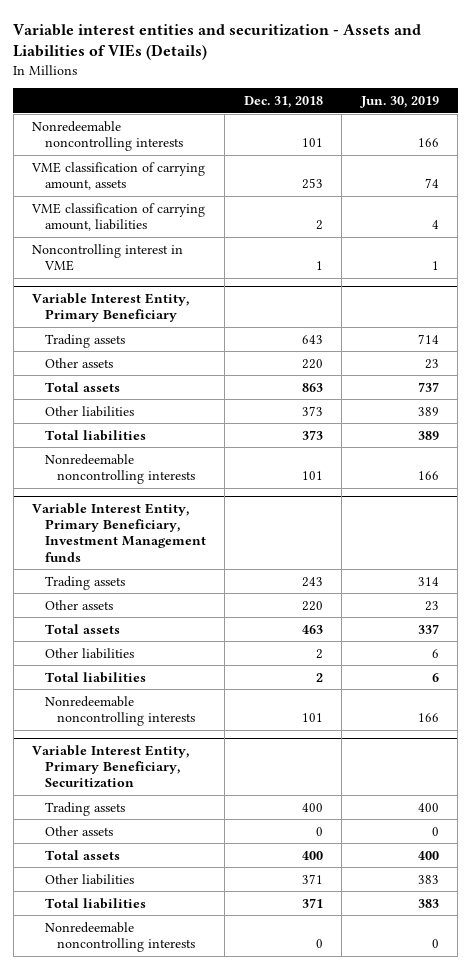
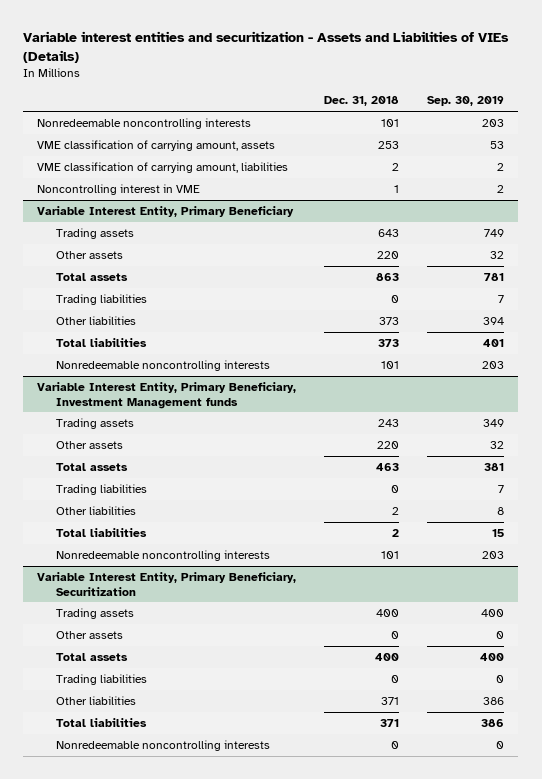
[359,95,439,108] Jun. 30, 2019 -> none
none -> [427,96,505,107] Sep. 30, 2019
none -> [55,293,147,305] Trading liabilities
none -> [55,483,147,495] Trading liabilities
none -> [55,673,147,685] Trading liabilities

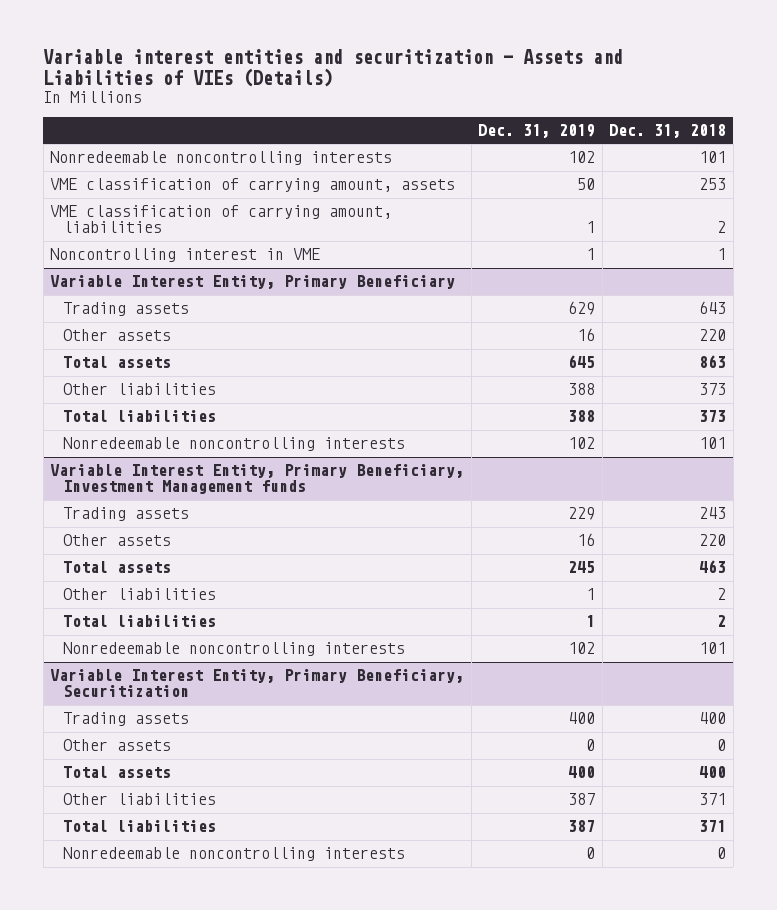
[427,96,505,107] Sep. 30, 2019 -> none
none -> [478,124,596,139] Dec. 31, 2019
[55,293,147,305] Trading liabilities -> none
[55,483,147,495] Trading liabilities -> none
[55,673,147,685] Trading liabilities -> none

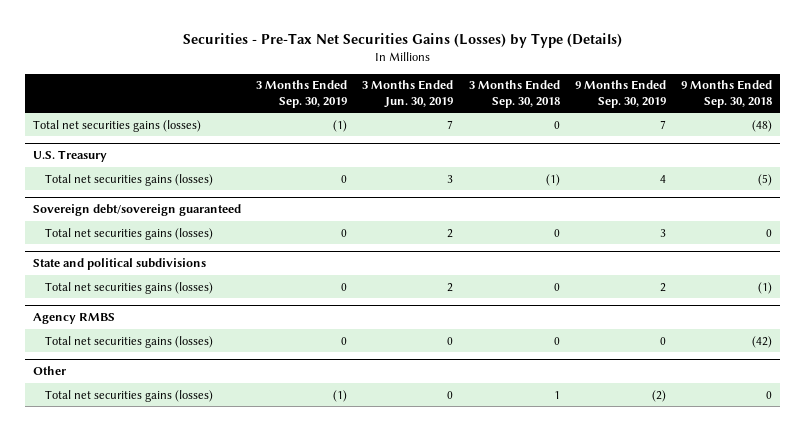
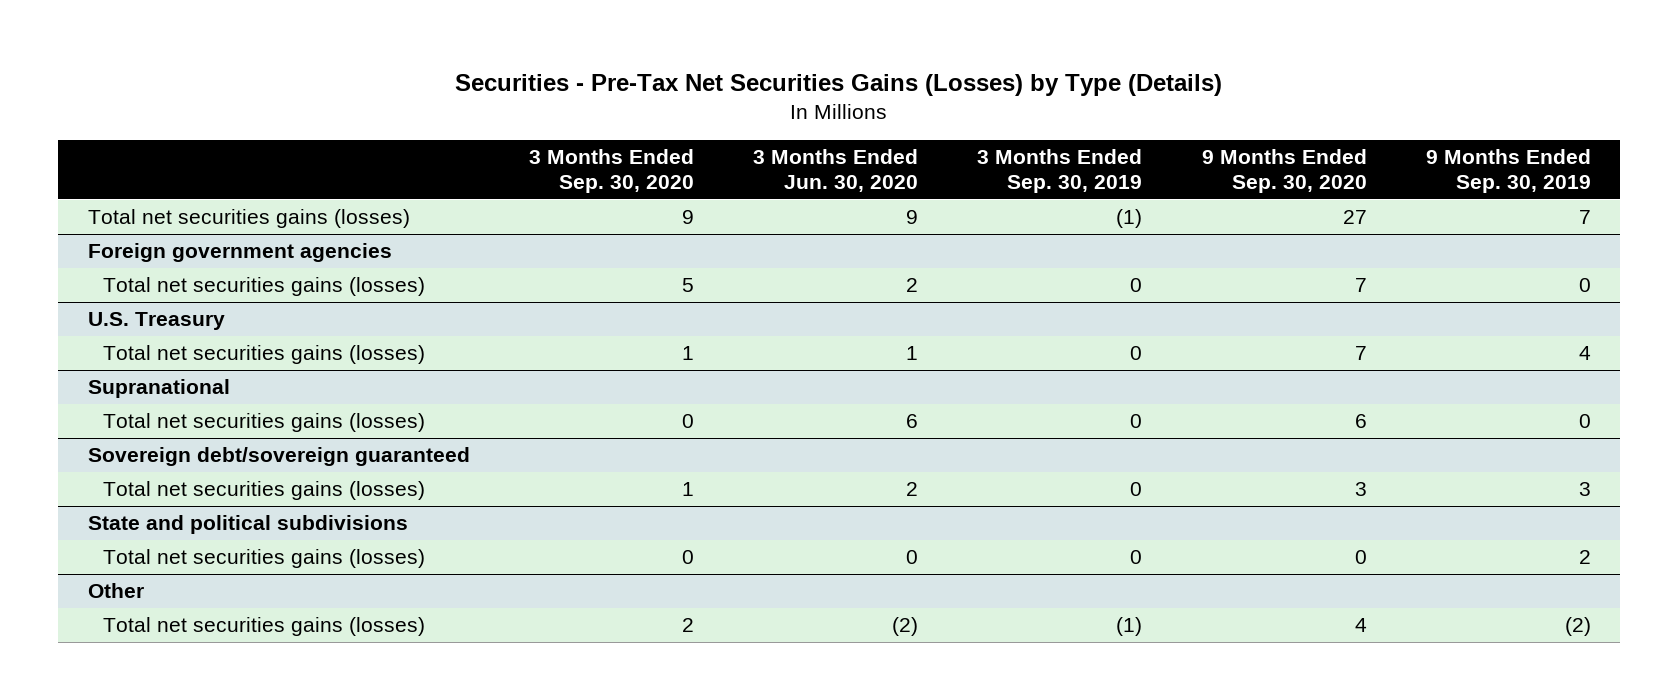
[362,80,454,108] 3 Months Ended Jun. 30, 2019 -> none
[468,80,560,108] 3 Months Ended Sep. 30, 2018 -> none
[681,80,773,108] 9 Months Ended Sep. 30, 2018 -> none
none -> [529,148,695,194] 3 Months Ended Sep. 30, 2020
none -> [753,148,919,193] 3 Months Ended Jun. 30, 2020
none -> [1201,148,1367,194] 9 Months Ended Sep. 30, 2020
none -> [88,243,393,263] Foreign government agencies
none -> [103,277,426,297] Total net securities gains (losses)
none -> [88,379,231,399] Supranational
none -> [103,413,426,433] Total net securities gains (losses)
[32,313,115,325] Agency RMBS -> none
[44,335,213,348] Total net securities gains (losses) -> none

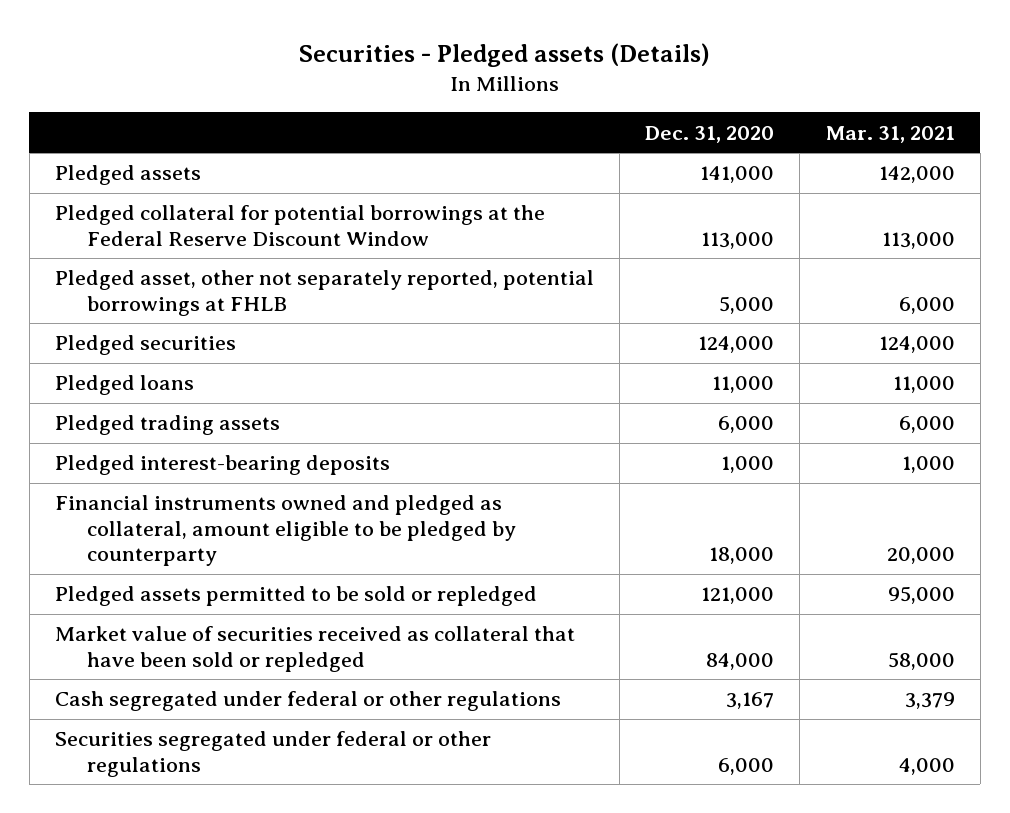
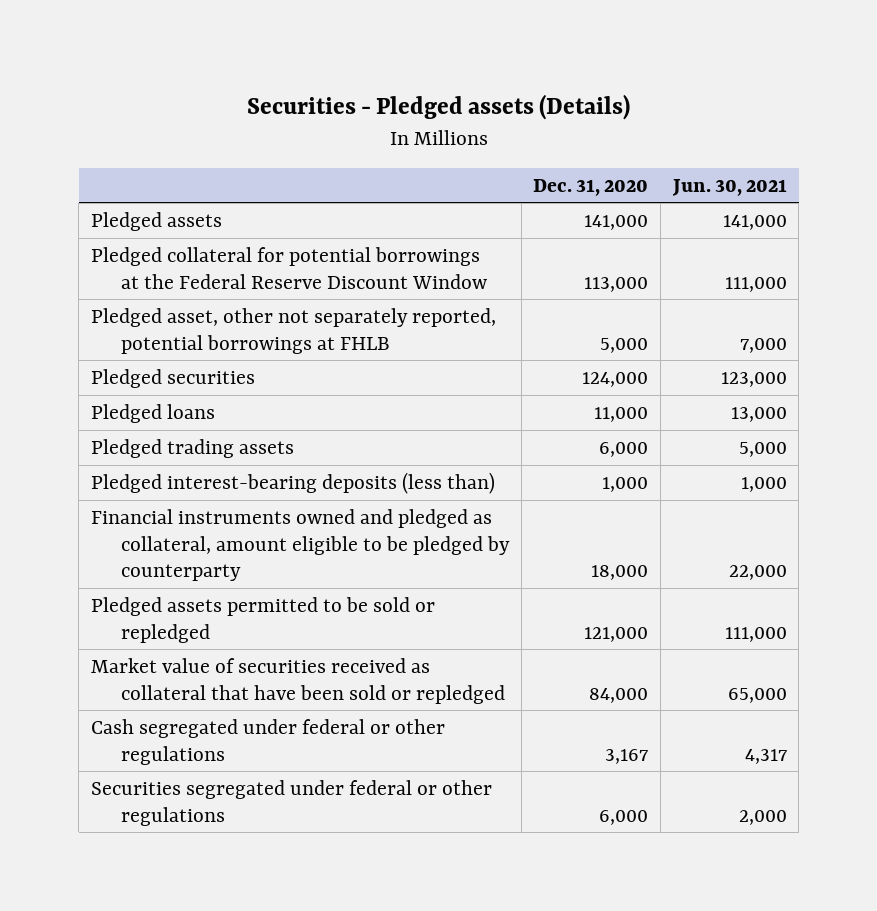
[825,125,955,143] Mar. 31, 2021 -> none
none -> [671,178,787,196] Jun. 30, 2021
[55,455,391,476] Pledged interest-bearing deposits -> [90,471,495,494] Pledged interest-bearing deposits (less than)

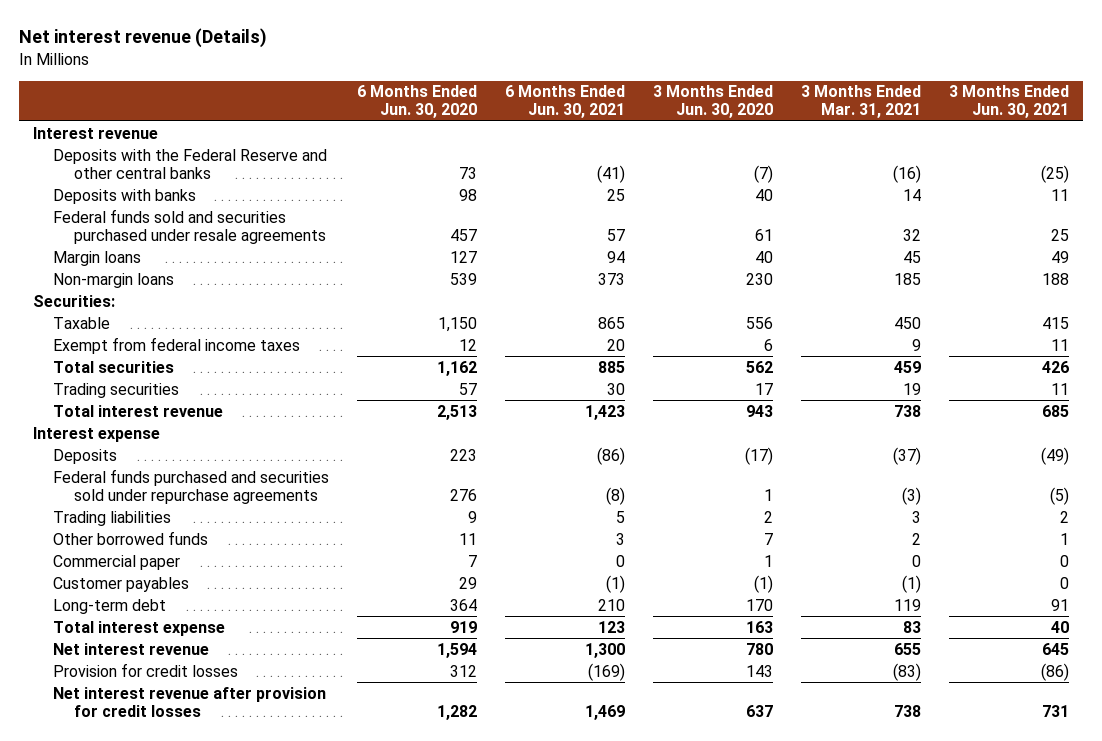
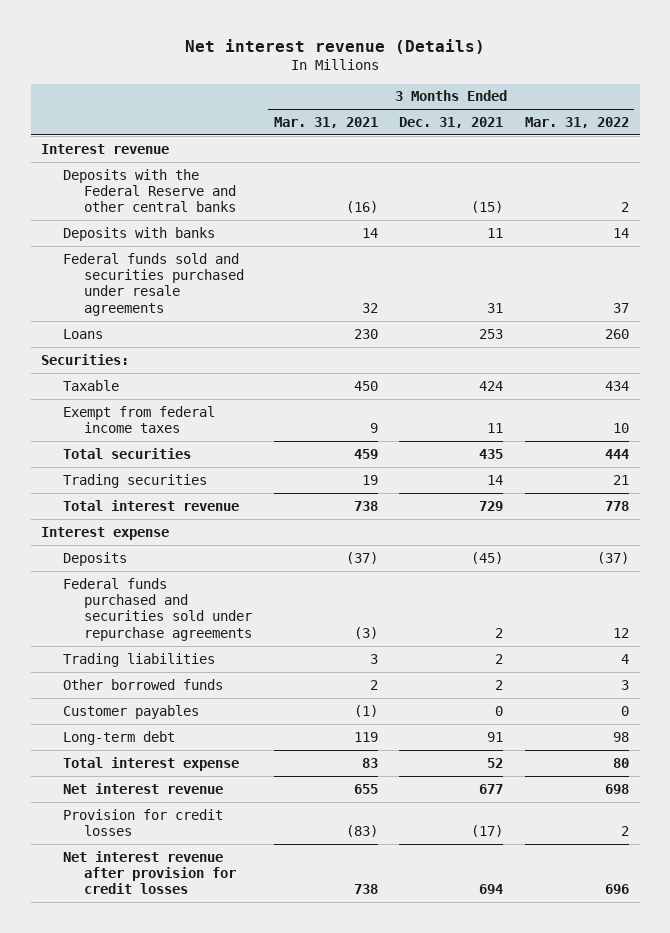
[357,85,478,119] 6 Months Ended Jun. 30, 2020 -> none
[505,85,626,119] 6 Months Ended Jun. 30, 2021 -> none
[653,85,774,119] 3 Months Ended Jun. 30, 2020 -> none
[948,85,1069,119] 3 Months Ended Jun. 30, 2021 -> none
none -> [399,117,504,129] Dec. 31, 2021
none -> [524,117,629,129] Mar. 31, 2022
[53,250,142,266] Margin loans -> none
[53,272,175,288] Non-margin loans -> [62,328,103,339] Loans
[893,272,921,285] 185 -> [353,328,378,339] 230
[53,554,181,570] Commercial paper -> none

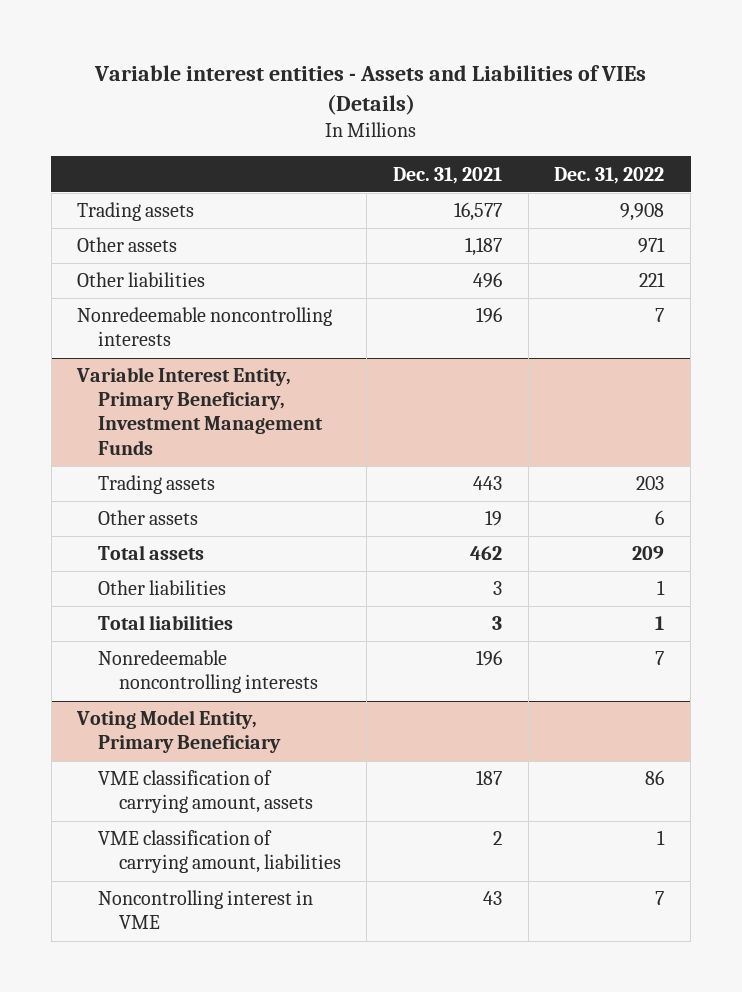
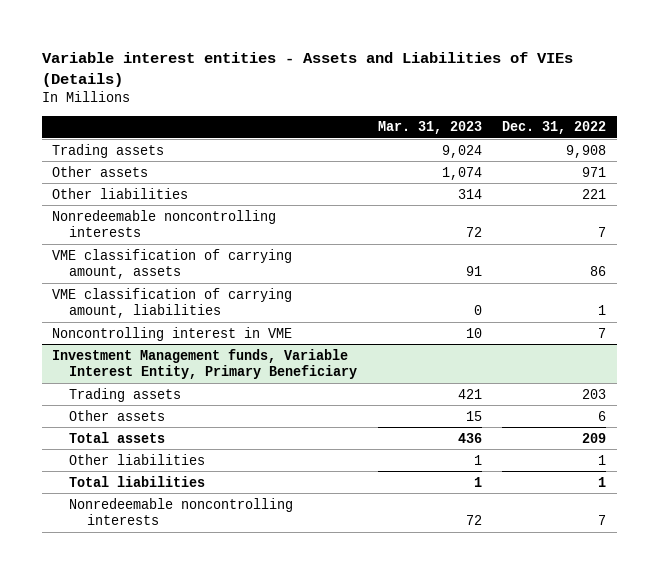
[393,166,503,184] Dec. 31, 2021 -> none
none -> [377,121,482,135] Mar. 31, 2023
none -> [52,248,293,279] VME classification of carrying amount, assets
none -> [52,287,293,318] VME classification of carrying amount, liabilities
none -> [52,326,293,341] Noncontrolling interest in VME
[76,367,324,455] Variable Interest Entity, Primary Beneficiary, Investment Management Funds -> [52,348,358,379] Investment Management funds, Variable Interest Entity, Primary Beneficiary
[76,710,282,754] Voting Model Entity, Primary Beneficiary -> none
[98,770,313,814] VME classification of carrying amount, assets -> none
[98,830,341,874] VME classification of carrying amount, liabilities -> none
[98,890,314,930] Noncontrolling interest in VME -> none

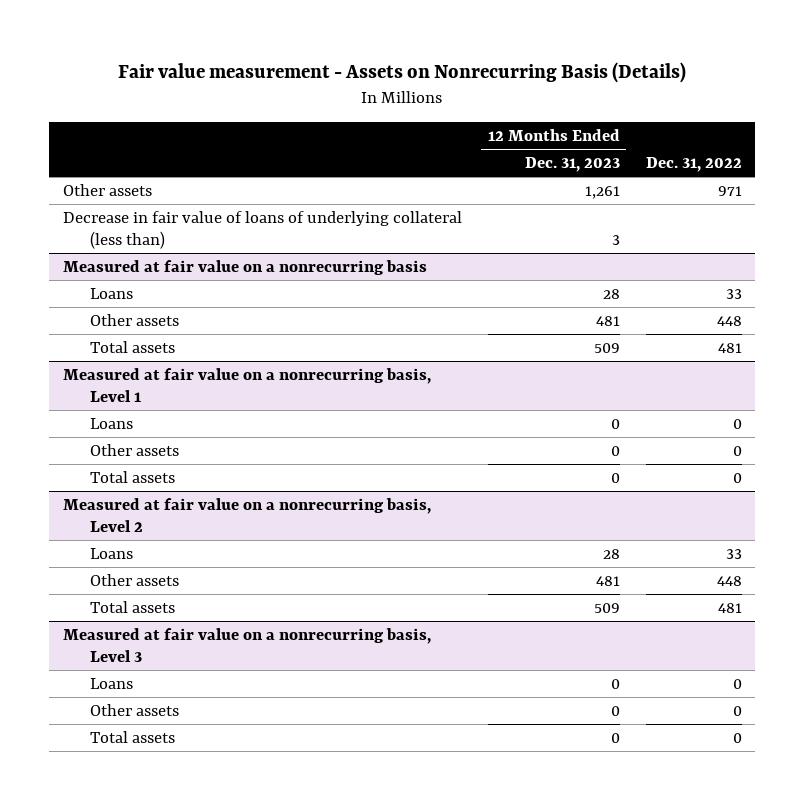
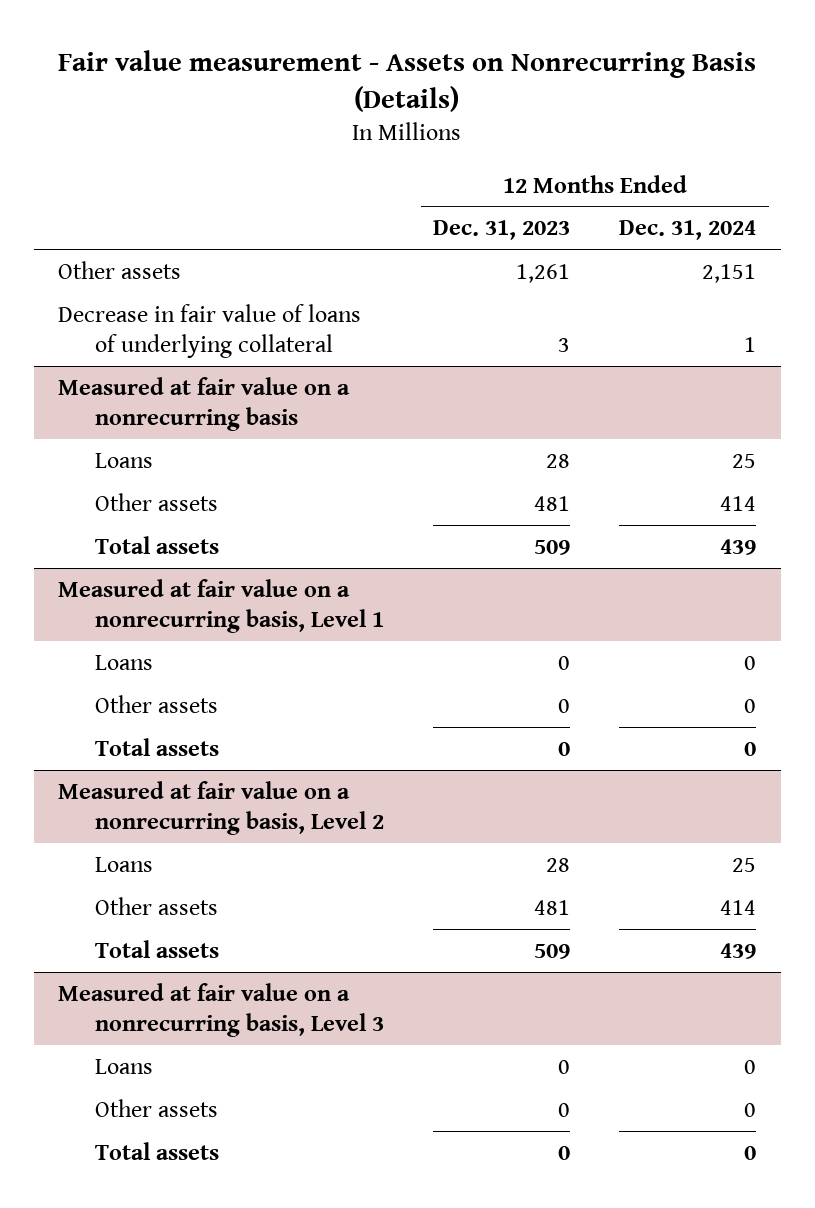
[646,156,743,172] Dec. 31, 2022 -> none
none -> [619,220,757,241] Dec. 31, 2024
[62,210,462,249] Decrease in fair value of loans of underlying collateral (less than) -> [58,303,362,358] Decrease in fair value of loans of underlying collateral

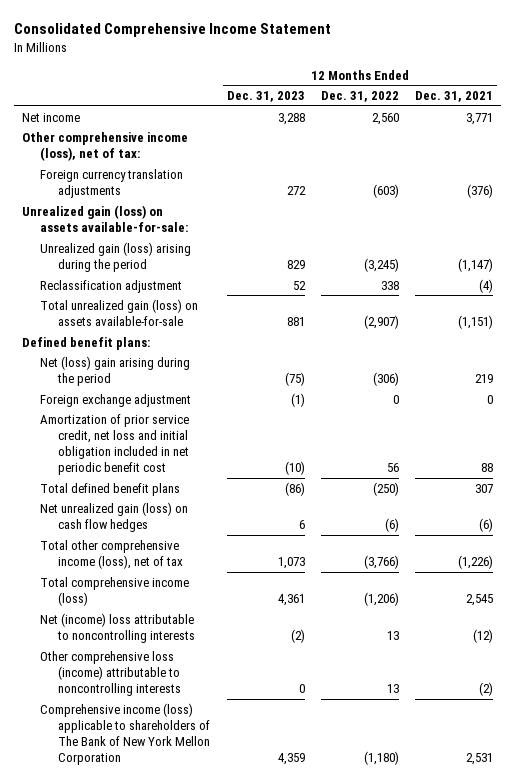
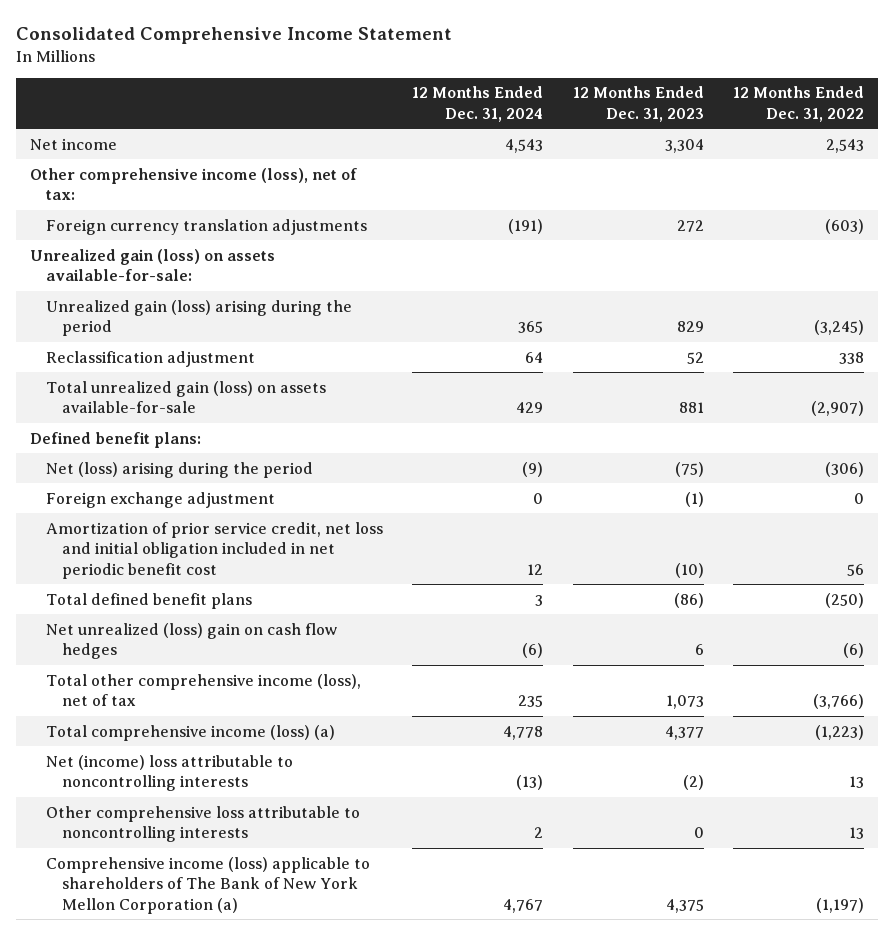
[415,91,494,103] Dec. 31, 2021 -> none
none -> [412,86,544,122] 12 Months Ended Dec. 31, 2024
[277,112,305,125] 3,288 -> [664,138,704,153] 3,304
[372,112,400,125] 2,560 -> [825,138,864,153] 2,543
[40,355,191,387] Net (loss) gain arising during the period -> [46,461,314,478] Net (loss) arising during the period
[40,501,189,533] Net unrealized gain (loss) on cash flow hedges -> [46,622,338,660] Net unrealized (loss) gain on cash flow hedges
[40,576,190,607] Total comprehensive income (loss) -> [46,724,336,741] Total comprehensive income (loss) (a)
[277,594,305,607] 4,361 -> [664,725,704,740] 4,377
[364,592,400,607] (1,206) -> [814,724,864,740] (1,223)
[40,650,182,697] Other comprehensive loss (income) attributable to noncontrolling interests -> [46,805,361,843] Other comprehensive loss attributable to noncontrolling interests
[40,702,211,766] Comprehensive income (loss) applicable to shareholders of The Bank of New York Mellon Corporation -> [46,856,371,914] Comprehensive income (loss) applicable to shareholders of The Bank of New York Mellon Corporation (a)
[277,753,305,766] 4,359 -> [665,898,704,913] 4,375
[364,751,400,766] (1,180) -> [815,897,864,913] (1,197)

